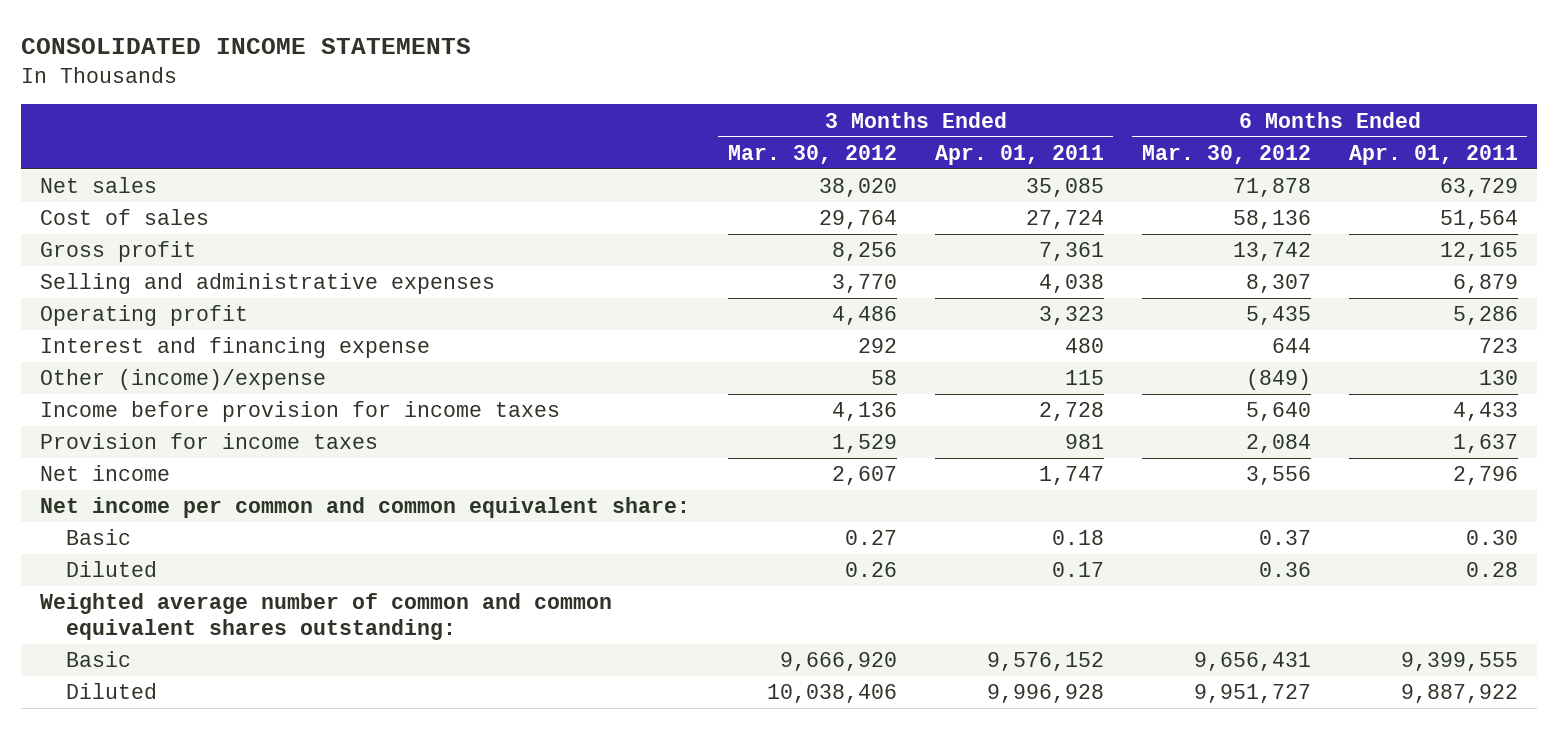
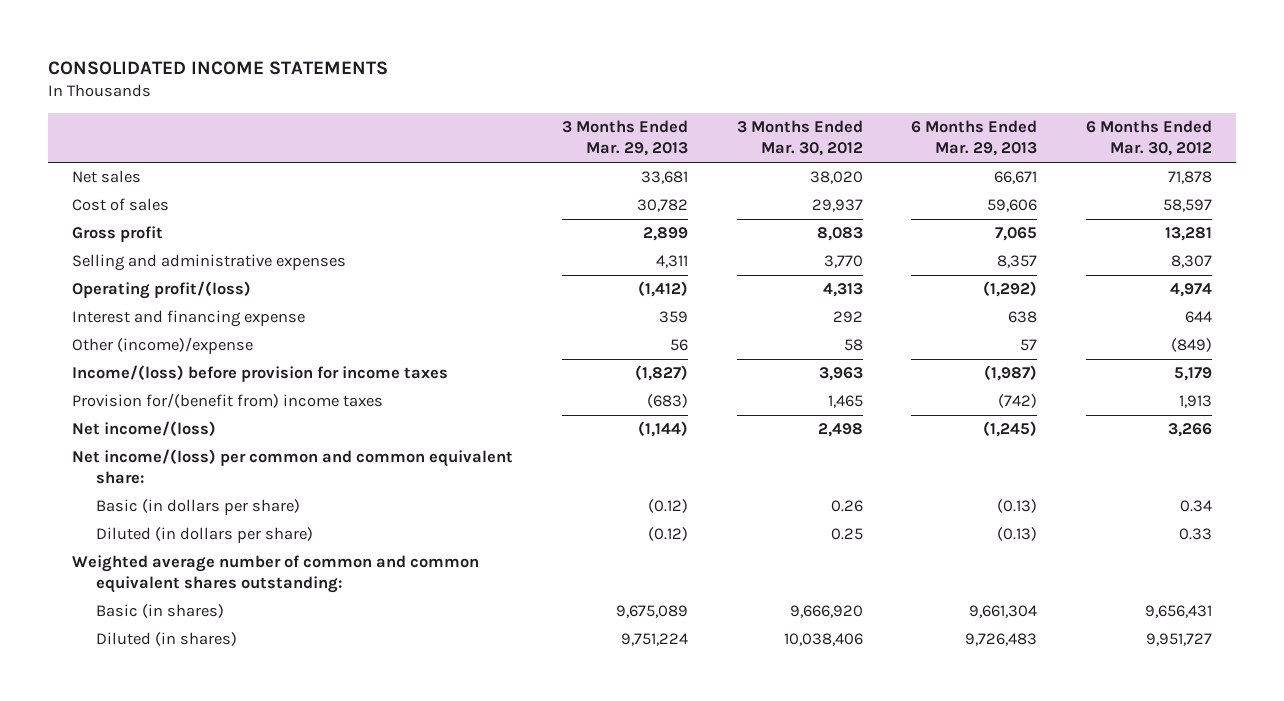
[934,144,1104,165] Apr. 01, 2011 -> none
[1348,144,1518,165] Apr. 01, 2011 -> none
none -> [561,120,688,157] 3 Months Ended Mar. 29, 2013
none -> [911,120,1038,157] 6 Months Ended Mar. 29, 2013
[818,210,897,230] 29,764 -> [811,199,863,213] 29,937
[1232,210,1311,230] 58,136 -> [1162,199,1212,213] 58,597
[831,242,897,262] 8,256 -> [816,227,863,242] 8,083
[1232,242,1311,262] 13,742 -> [1164,227,1212,242] 13,281
[39,305,248,327] Operating profit -> [72,281,252,300] Operating profit/(loss)
[831,306,897,326] 4,486 -> [822,283,863,298] 4,313
[1245,306,1311,326] 5,435 -> [1169,283,1212,298] 4,974
[39,401,560,423] Income before provision for income taxes -> [72,365,449,383] Income/(loss) before provision for income taxes
[831,402,897,422] 4,136 -> [818,367,863,382] 3,963
[1245,402,1311,422] 5,640 -> [1173,367,1212,382] 5,179
[39,433,378,450] Provision for income taxes -> [72,393,384,409] Provision for/(benefit from) income taxes
[831,434,897,454] 1,529 -> [827,395,863,409] 1,465
[1245,434,1311,454] 2,084 -> [1178,395,1212,409] 1,913
[39,465,170,482] Net income -> [72,421,217,437] Net income/(loss)
[831,466,897,486] 2,607 -> [817,423,863,438] 2,498
[1245,466,1311,486] 3,556 -> [1167,423,1212,438] 3,266
[39,497,690,519] Net income per common and common equivalent share: -> [72,449,514,485] Net income/(loss) per common and common equivalent share:
[66,529,132,546] Basic -> [95,499,300,516] Basic (in dollars per share)
[844,530,897,546] 0.27 -> [830,500,863,513] 0.26
[1258,530,1311,546] 0.37 -> [1179,500,1212,513] 0.34
[66,561,158,578] Diluted -> [95,527,313,544] Diluted (in dollars per share)
[844,562,897,578] 0.26 -> [830,528,863,541] 0.25
[1258,562,1311,578] 0.36 -> [1178,528,1212,541] 0.33
[66,651,132,668] Basic -> [95,604,224,619] Basic (in shares)
[66,683,158,700] Diluted -> [95,632,237,647] Diluted (in shares)

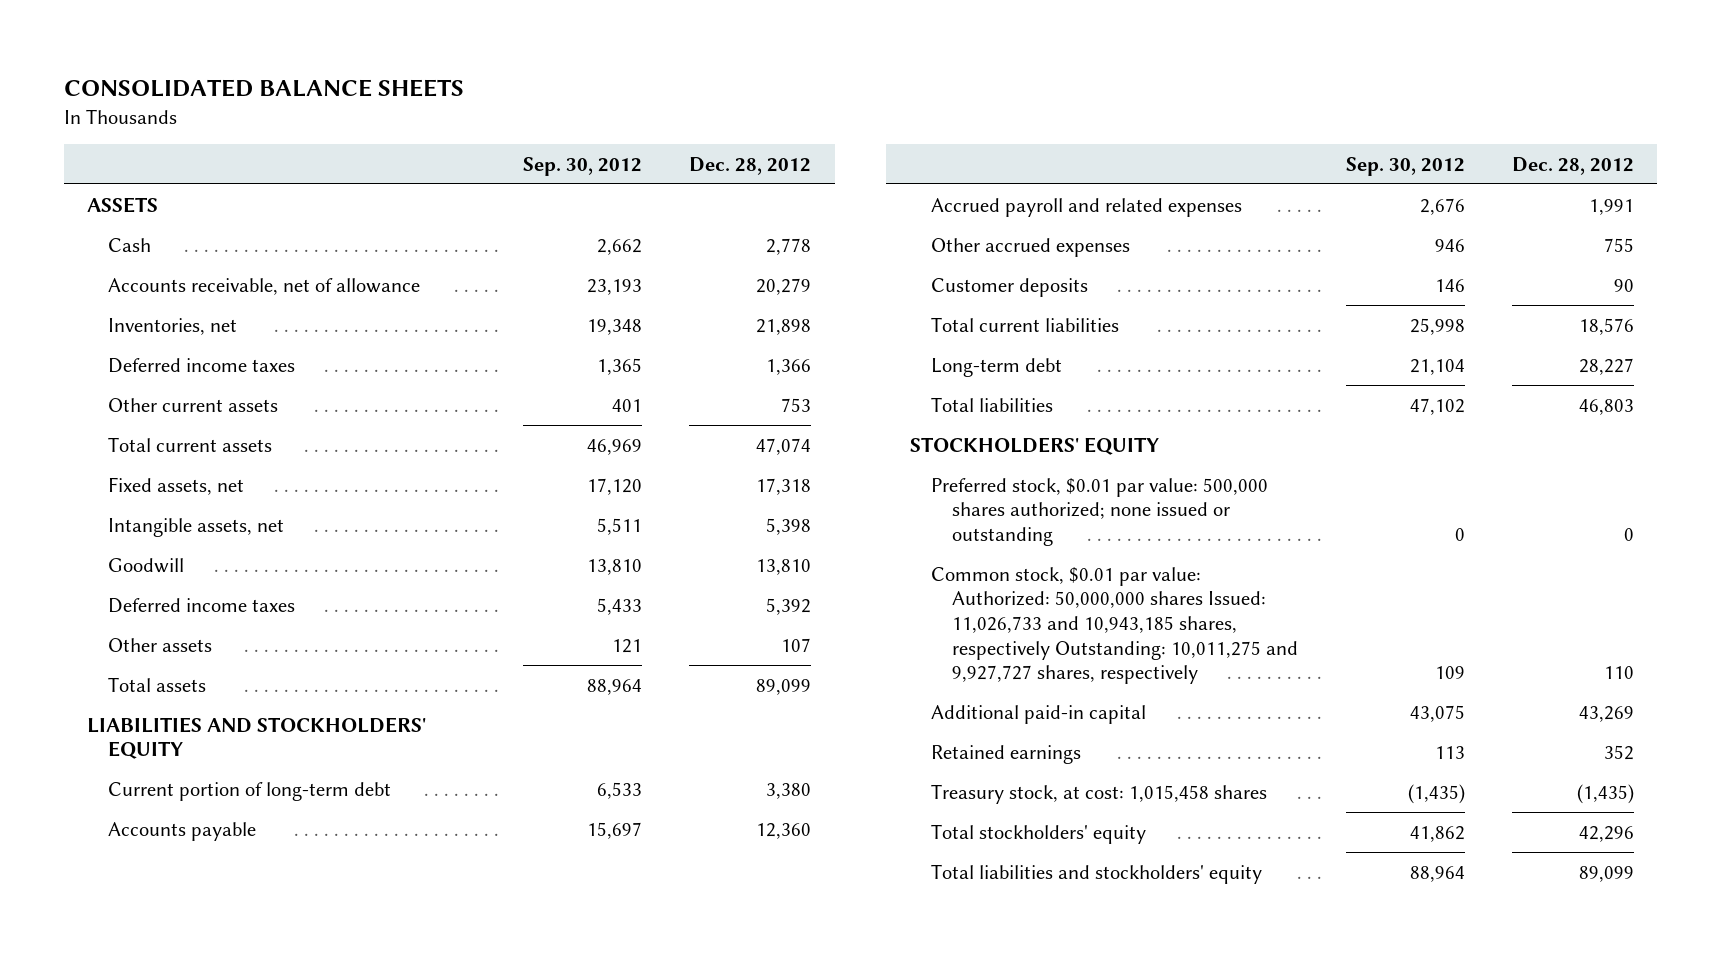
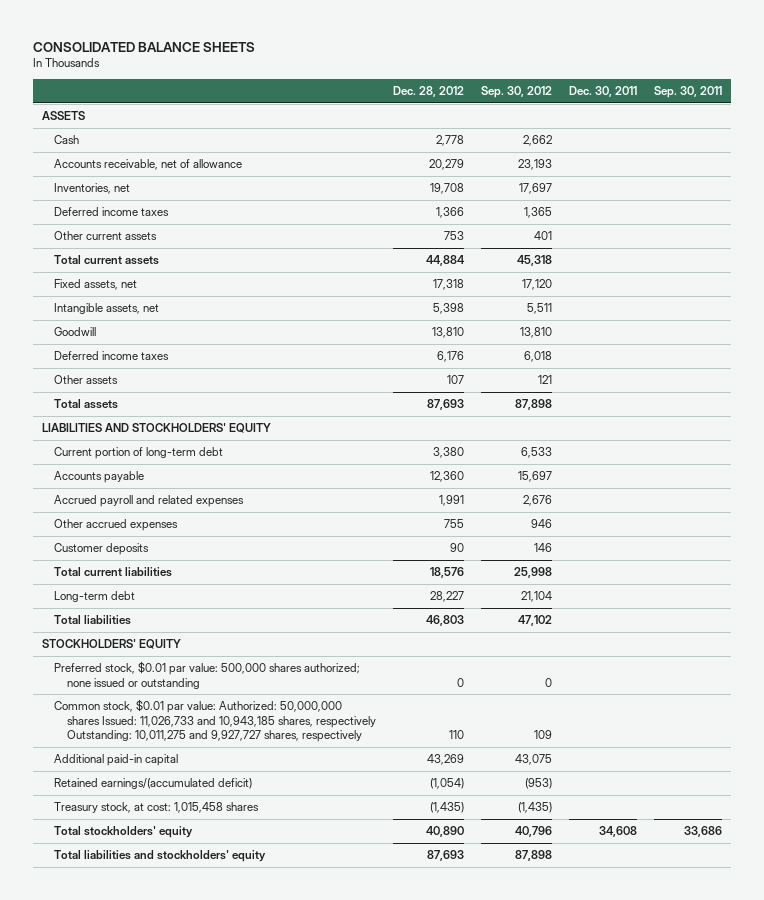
none -> [569,85,638,97] Dec. 30, 2011
none -> [654,85,723,98] Sep. 30, 2011
[586,318,642,335] 19,348 -> [518,183,552,195] 17,697
[756,318,812,335] 21,898 -> [429,183,464,195] 19,708
[586,438,642,455] 46,969 -> [516,255,552,267] 45,318
[756,437,812,455] 47,074 -> [425,255,465,267] 44,884
[596,597,642,615] 5,433 -> [523,351,552,363] 6,018
[766,597,812,615] 5,392 -> [436,351,464,363] 6,176
[586,678,642,695] 88,964 -> [514,399,552,411] 87,898
[756,678,812,695] 89,099 -> [426,399,464,411] 87,693
[931,744,1082,764] Retained earnings -> [54,778,253,790] Retained earnings/(accumulated deficit)
[1434,745,1465,759] 113 -> [524,778,552,790] (953)
[1603,744,1634,760] 352 -> [429,778,464,790] (1,054)
[1409,825,1465,842] 41,862 -> [514,826,552,838] 40,796
[1578,825,1634,842] 42,296 -> [425,826,464,838] 40,890
[1409,865,1465,882] 88,964 -> [514,850,552,862] 87,898
[1578,865,1634,882] 89,099 -> [426,850,464,862] 87,693

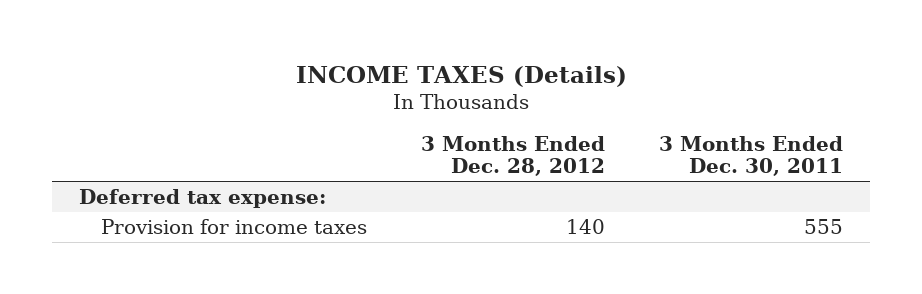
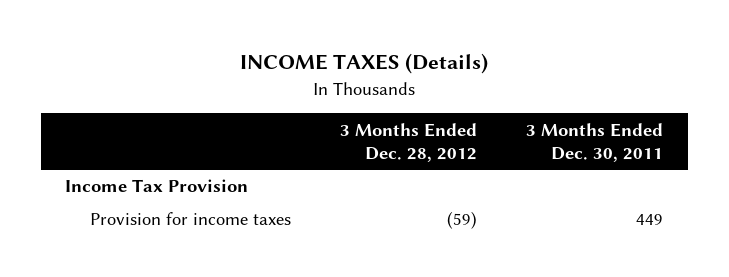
[79,189,327,209] Deferred tax expense: -> none
none -> [65,179,249,193] Income Tax Provision
[566,219,606,235] 140 -> [447,211,478,230] (59)
[803,219,843,235] 555 -> [636,214,664,226] 449

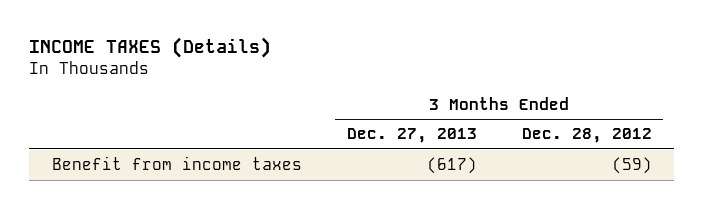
[526,122,664,163] 3 Months Ended Dec. 30, 2011 -> none
none -> [346,128,477,144] Dec. 27, 2013
[65,179,249,193] Income Tax Provision -> none
[89,212,291,226] Provision for income taxes -> [51,156,302,171] Benefit from income taxes

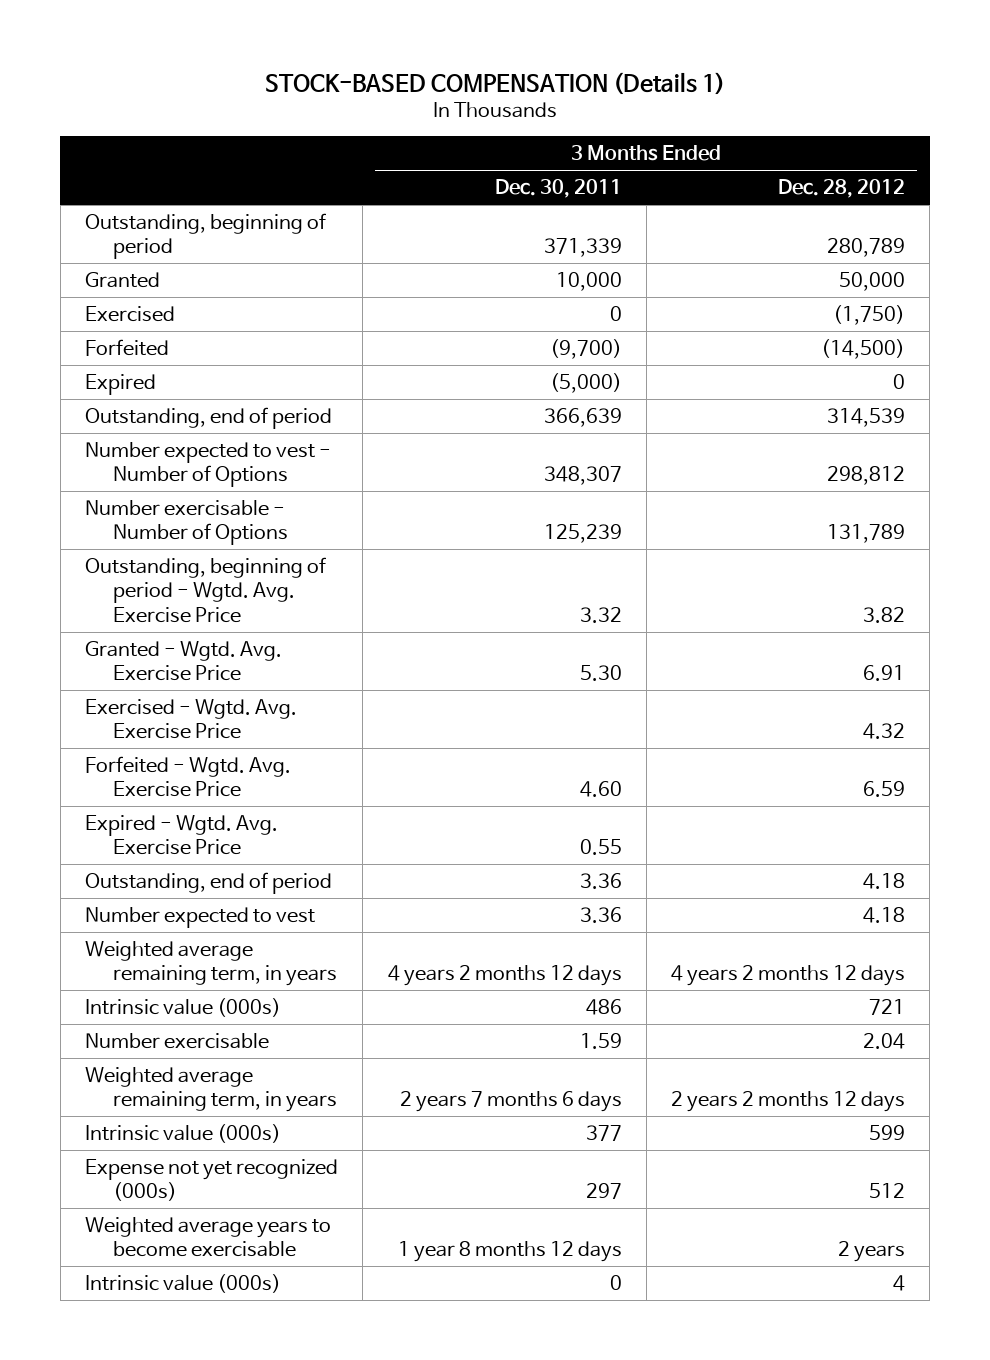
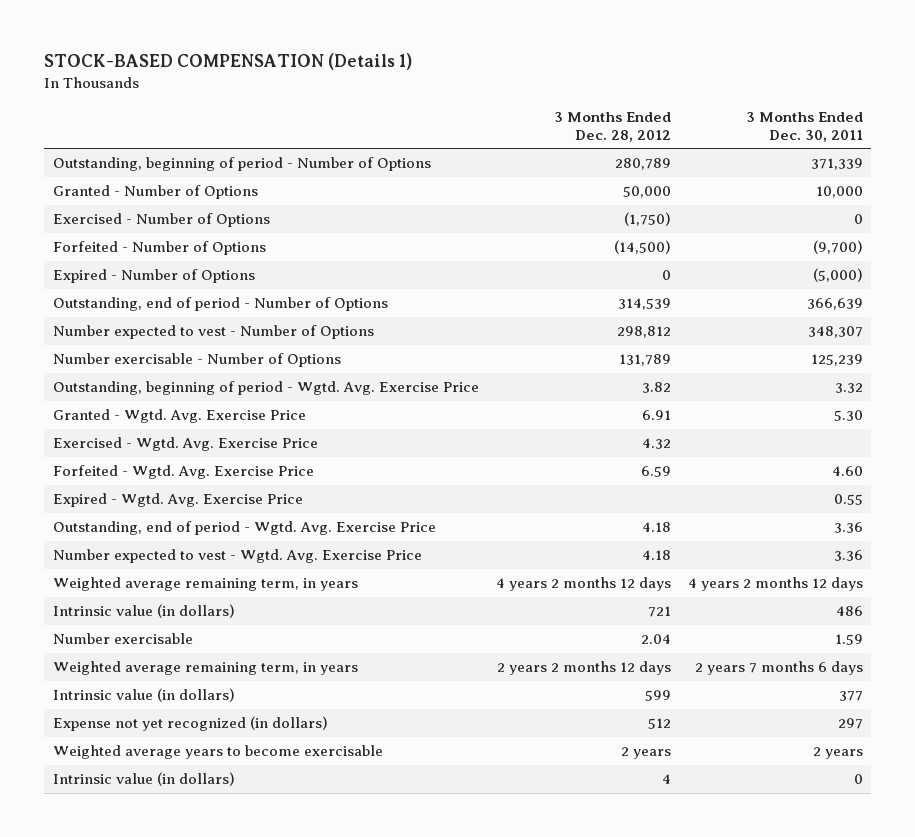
[85,213,327,260] Outstanding, beginning of period -> [52,157,431,172] Outstanding, beginning of period - Number of Options
[85,272,161,289] Granted -> [52,185,258,200] Granted - Number of Options
[85,306,176,323] Exercised -> [52,213,270,228] Exercised - Number of Options
[85,339,170,357] Forfeited -> [52,241,266,256] Forfeited - Number of Options
[85,374,157,396] Expired -> [52,269,255,284] Expired - Number of Options
[85,407,333,430] Outstanding, end of period -> [52,297,388,312] Outstanding, end of period - Number of Options
[85,872,333,895] Outstanding, end of period -> [52,521,436,536] Outstanding, end of period - Wgtd. Avg. Exercise Price
[85,907,316,929] Number expected to vest -> [52,549,422,564] Number expected to vest - Wgtd. Avg. Exercise Price
[85,998,282,1018] Intrinsic value (000s) -> [52,604,235,619] Intrinsic value (in dollars)
[85,1124,282,1144] Intrinsic value (000s) -> [52,688,235,703] Intrinsic value (in dollars)
[85,1159,339,1202] Expense not yet recognized (000s) -> [52,716,328,732] Expense not yet recognized (in dollars)
[397,1241,622,1263] 1 year 8 months 12 days -> [812,747,863,760] 2 years
[85,1274,282,1294] Intrinsic value (000s) -> [52,772,235,787] Intrinsic value (in dollars)

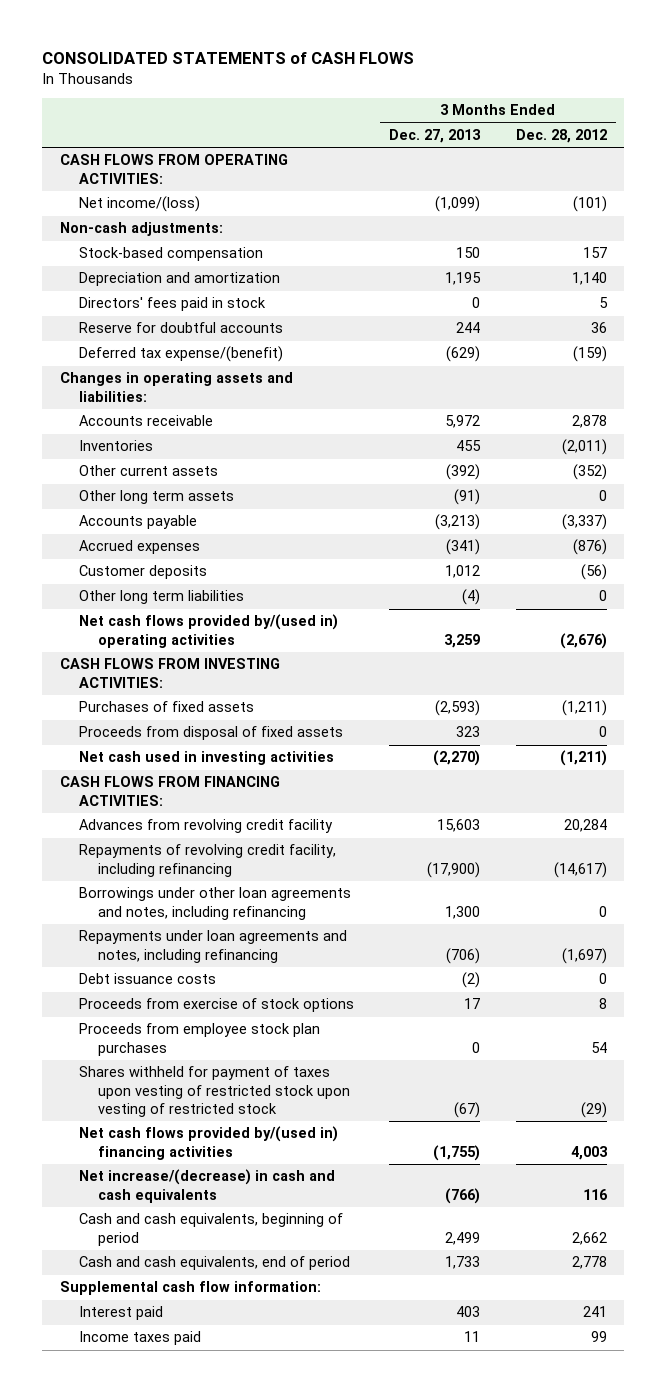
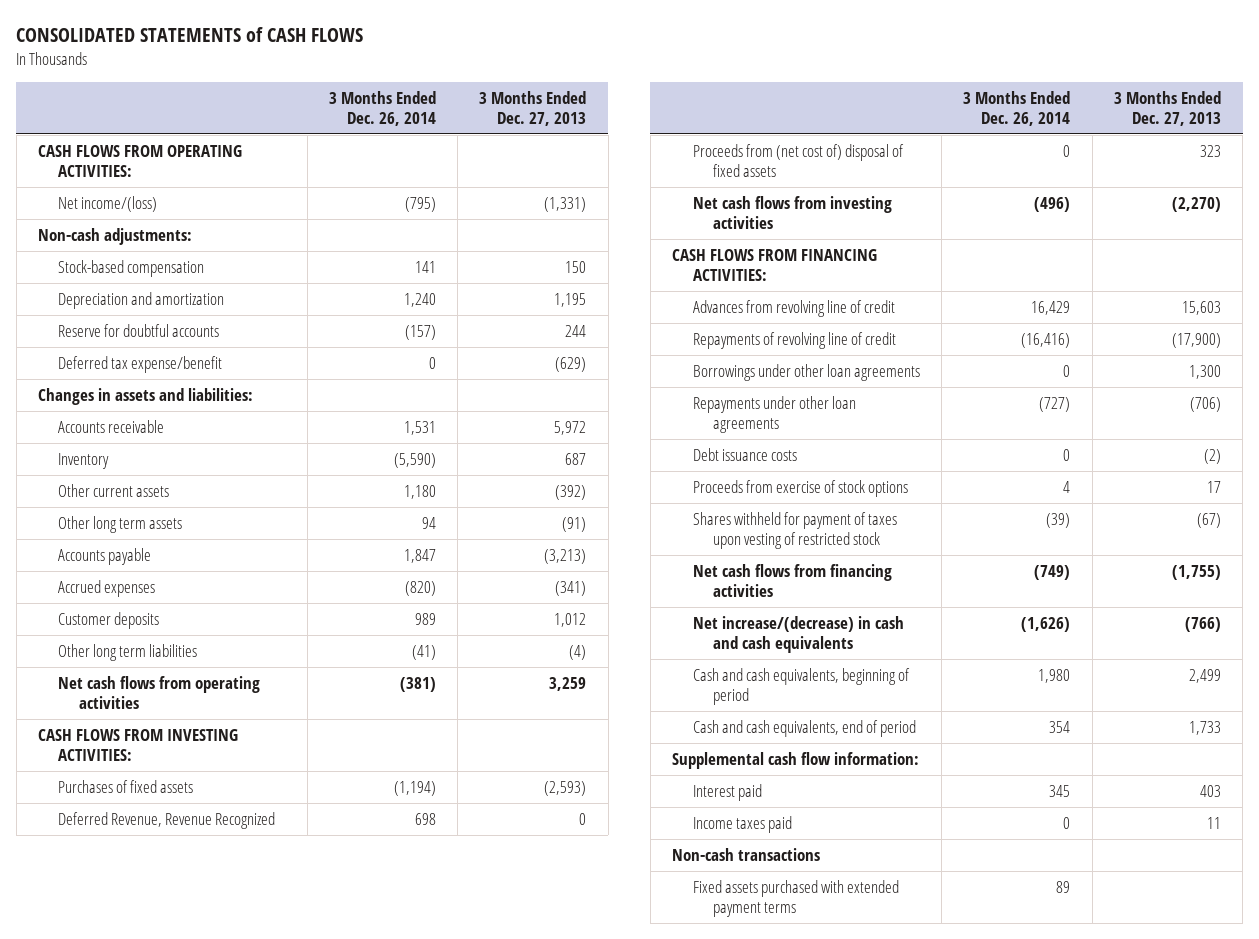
[515,128,607,143] Dec. 28, 2012 -> none
none -> [328,90,436,126] 3 Months Ended Dec. 26, 2014
[435,196,481,213] (1,099) -> [544,196,587,212] (1,331)
[78,297,266,312] Directors' fees paid in stock -> none
[78,346,283,363] Deferred tax expense/(benefit) -> [58,355,223,373] Deferred tax expense/benefit
[59,372,293,402] Changes in operating assets and liabilities: -> [37,387,253,405] Changes in assets and liabilities:
[78,440,153,452] Inventories -> none
none -> [58,452,110,469] Inventory
[78,614,338,648] Net cash flows provided by/(used in) operating activities -> [58,675,261,709] Net cash flows from operating activities
none -> [58,811,276,829] Deferred Revenue, Revenue Recognized
[78,726,343,741] Proceeds from disposal of fixed assets -> [692,143,904,177] Proceeds from (net cost of) disposal of fixed assets
[78,751,334,766] Net cash used in investing activities -> [692,195,892,229] Net cash flows from investing activities
[78,819,333,834] Advances from revolving credit facility -> [692,299,895,317] Advances from revolving line of credit
[78,844,336,877] Repayments of revolving credit facility, including refinancing -> [692,331,896,349] Repayments of revolving line of credit
[78,887,351,920] Borrowings under other loan agreements and notes, including refinancing -> [692,363,920,381] Borrowings under other loan agreements
[78,930,347,963] Repayments under loan agreements and notes, including refinancing -> [692,395,856,433] Repayments under other loan agreements
[78,1023,320,1056] Proceeds from employee stock plan purchases -> none
[78,1066,350,1118] Shares withheld for payment of taxes upon vesting of restricted stock upon vesting of restricted stock -> [692,511,897,549] Shares withheld for payment of taxes upon vesting of restricted stock
[78,1126,338,1160] Net cash flows provided by/(used in) financing activities -> [692,563,892,597] Net cash flows from financing activities
none -> [672,847,821,861] Non-cash transactions
none -> [692,879,899,917] Fixed assets purchased with extended payment terms

